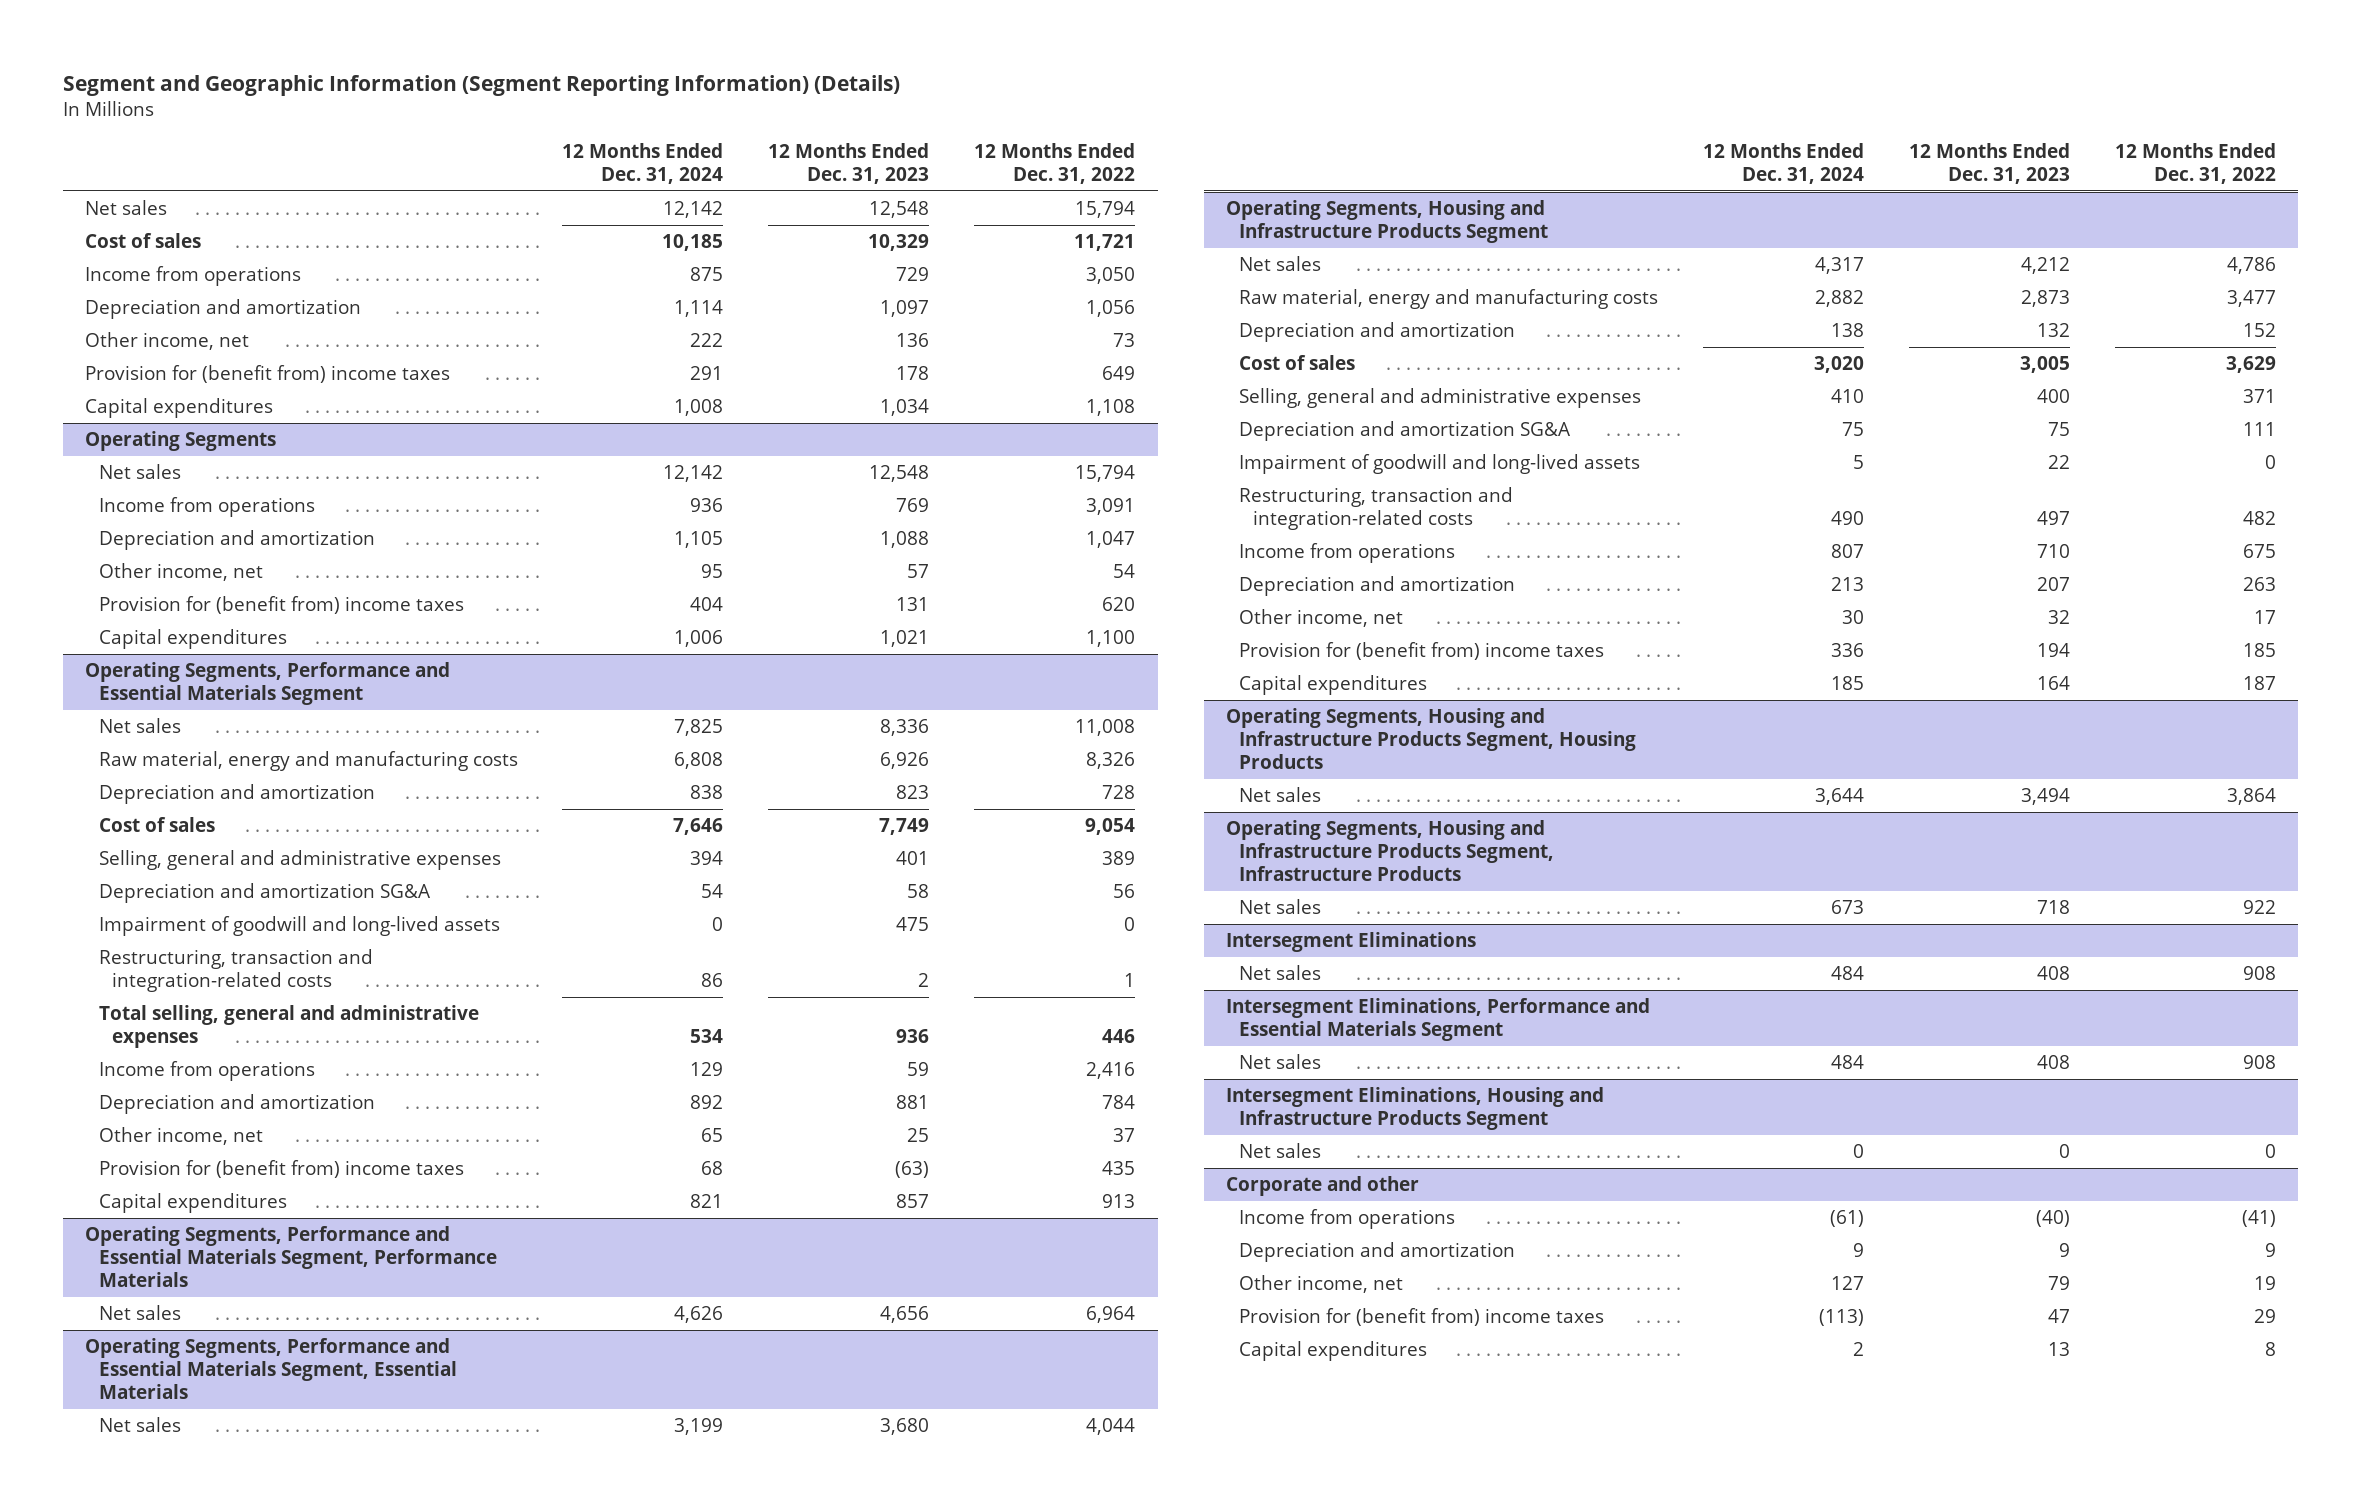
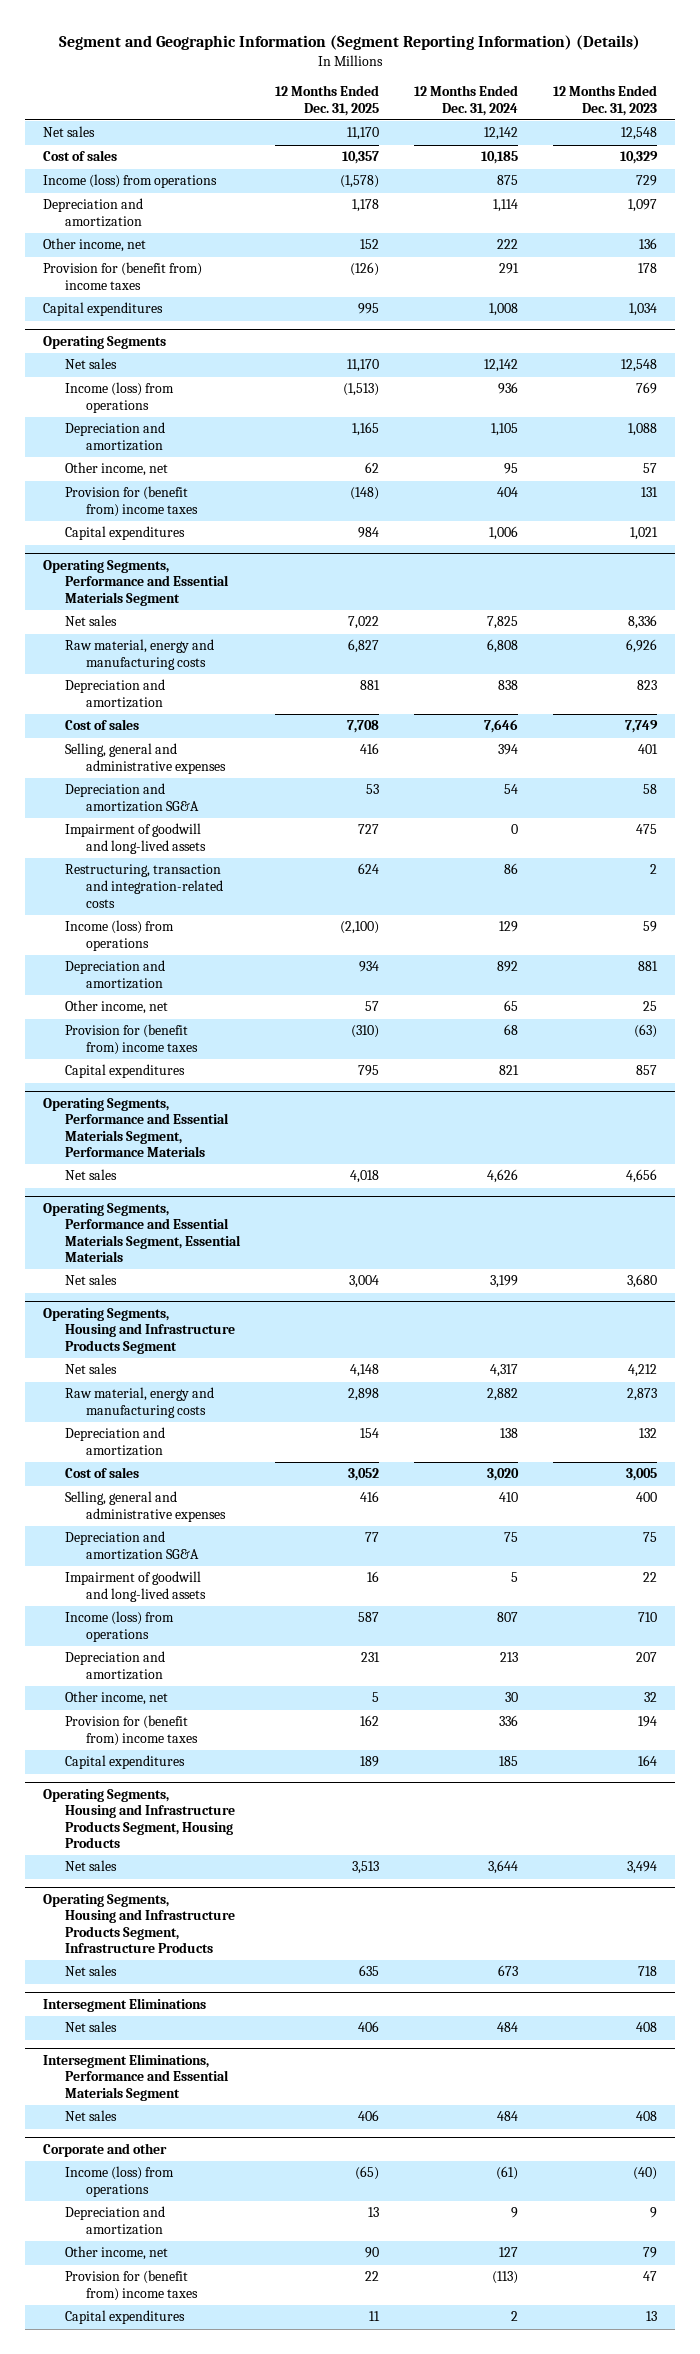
[974,142,1136,184] 12 Months Ended Dec. 31, 2022 -> none
none -> [274,85,379,116] 12 Months Ended Dec. 31, 2025
[85,266,302,287] Income from operations -> [43,174,218,189] Income (loss) from operations
[98,497,315,518] Income from operations -> [64,382,174,414] Income (loss) from operations
[98,1005,479,1049] Total selling, general and administrative expenses -> none
[98,1061,315,1082] Income from operations -> [64,920,174,952] Income (loss) from operations
[1239,487,1514,531] Restructuring, transaction and integration-related costs -> none
[1239,543,1456,564] Income from operations -> [64,1611,174,1643] Income (loss) from operations
[1226,1087,1605,1131] Intersegment Eliminations, Housing and Infrastructure Products Segment -> none
[1239,1143,1322,1159] Net sales -> none
[1239,1209,1456,1230] Income from operations -> [64,2166,174,2198] Income (loss) from operations

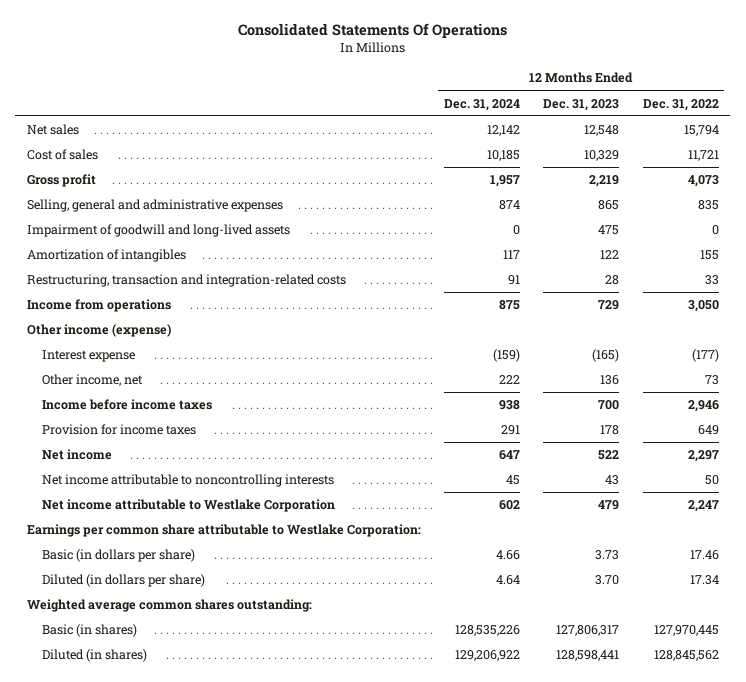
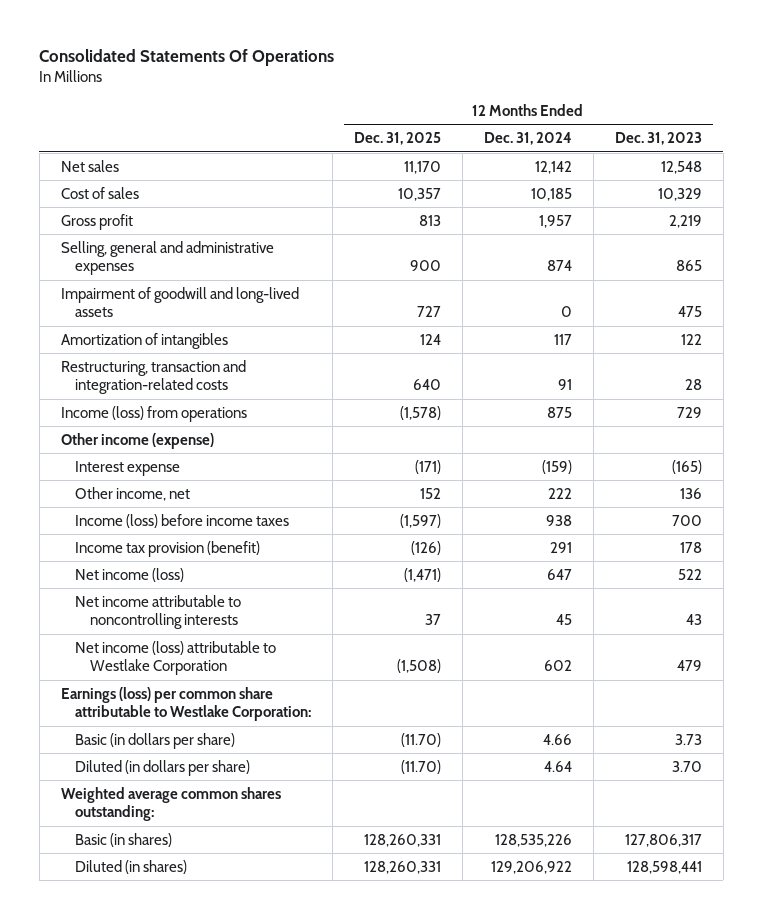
[642,98,719,111] Dec. 31, 2022 -> none
none -> [354,132,442,146] Dec. 31, 2025
[26,299,171,313] Income from operations -> [60,405,247,422] Income (loss) from operations
[42,399,213,411] Income before income taxes -> [75,513,290,528] Income (loss) before income taxes
[42,424,197,436] Provision for income taxes -> [75,540,261,557] Income tax provision (benefit)
[42,449,113,461] Net income -> [75,567,185,582] Net income (loss)
[42,499,336,513] Net income attributable to Westlake Corporation -> [75,640,277,676] Net income (loss) attributable to Westlake Corporation
[26,524,421,538] Earnings per common share attributable to Westlake Corporation: -> [60,686,312,722] Earnings (loss) per common share attributable to Westlake Corporation:

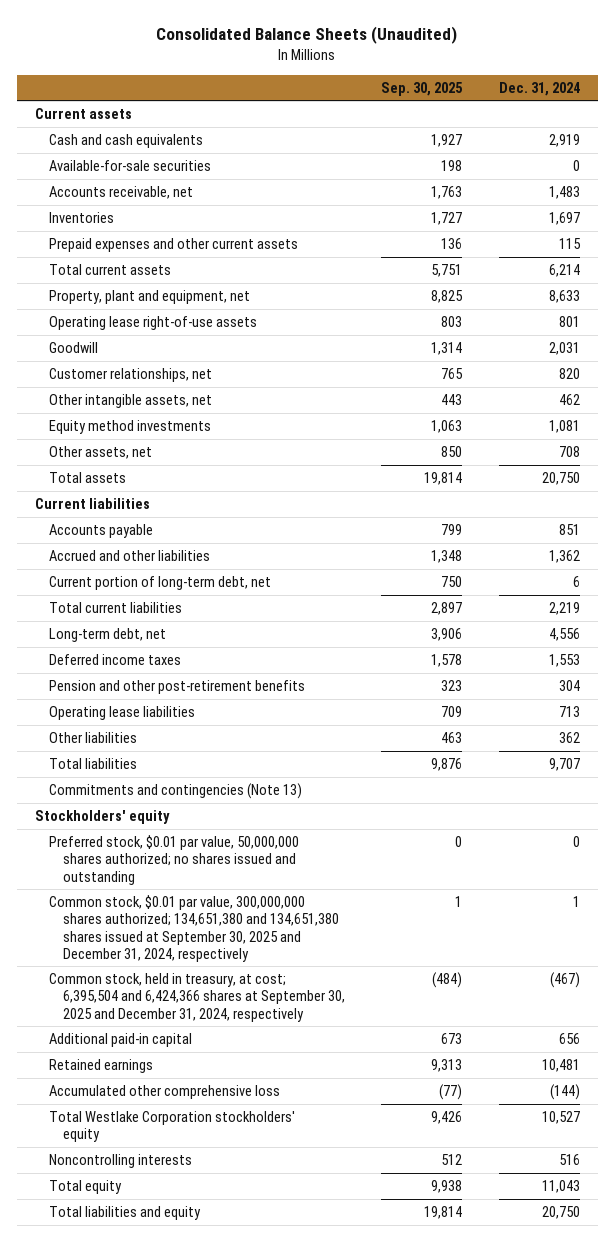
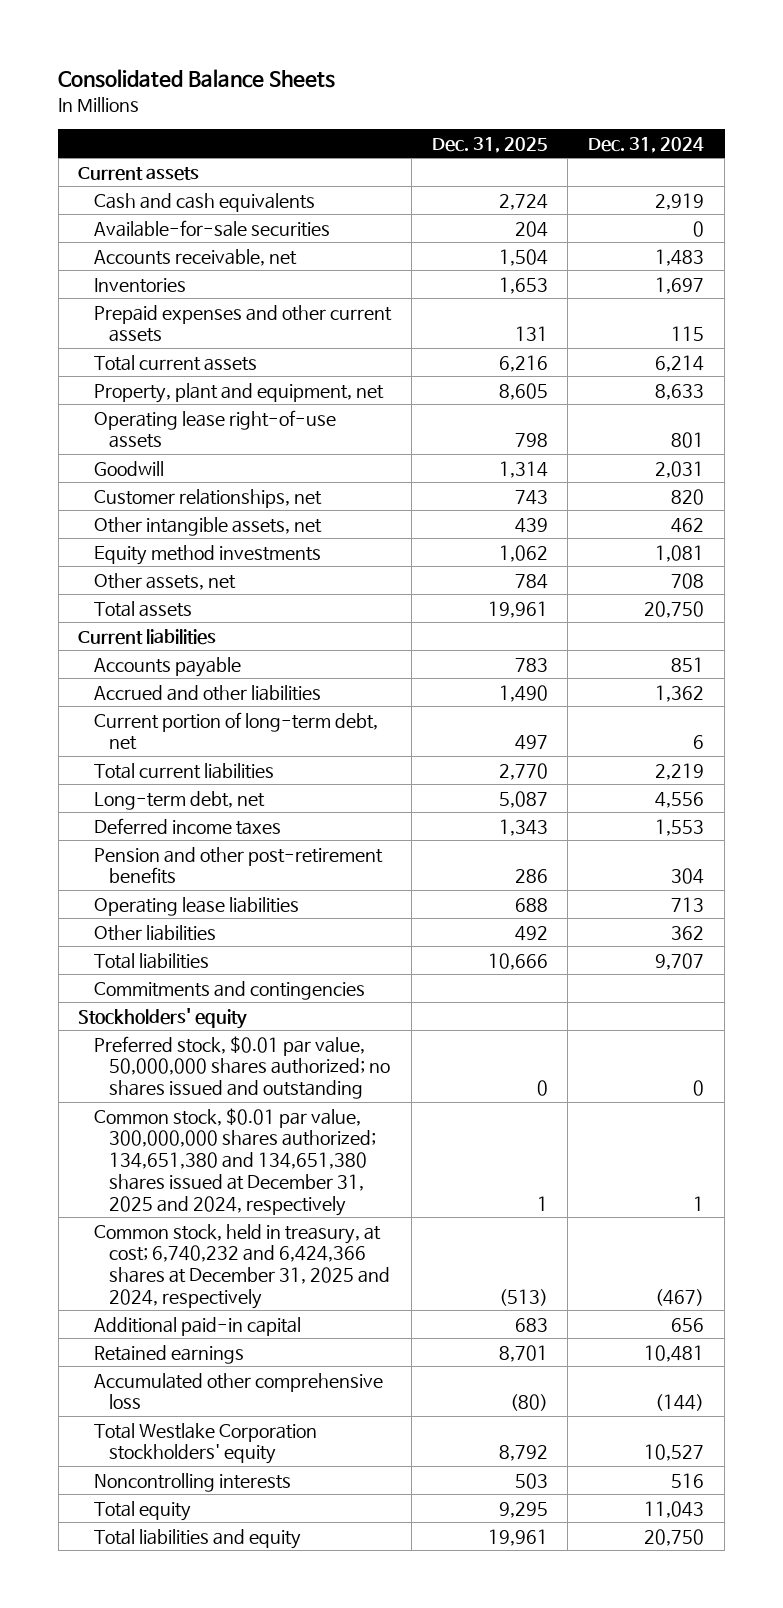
[156,25,458,44] Consolidated Balance Sheets (Unaudited) -> [58,69,336,89] Consolidated Balance Sheets
[381,81,464,96] Sep. 30, 2025 -> none
none -> [431,136,548,153] Dec. 31, 2025
[49,783,303,800] Commitments and contingencies (Note 13) -> [93,980,365,1000] Commitments and contingencies
[49,895,340,962] Common stock, $0.01 par value, 300,000,000 shares authorized; 134,651,380 and 134,651,380 shares issued at September 30, 2025 and December 31, 2024, respectively -> [93,1107,377,1216] Common stock, $0.01 par value, 300,000,000 shares authorized; 134,651,380 and 134,651,380 shares issued at December 31, 2025 and 2024, respectively
[49,973,346,1022] Common stock, held in treasury, at cost; 6,395,504 and 6,424,366 shares at September 30, 2025 and December 31, 2024, respectively -> [93,1223,391,1309] Common stock, held in treasury, at cost; 6,740,232 and 6,424,366 shares at December 31, 2025 and 2024, respectively

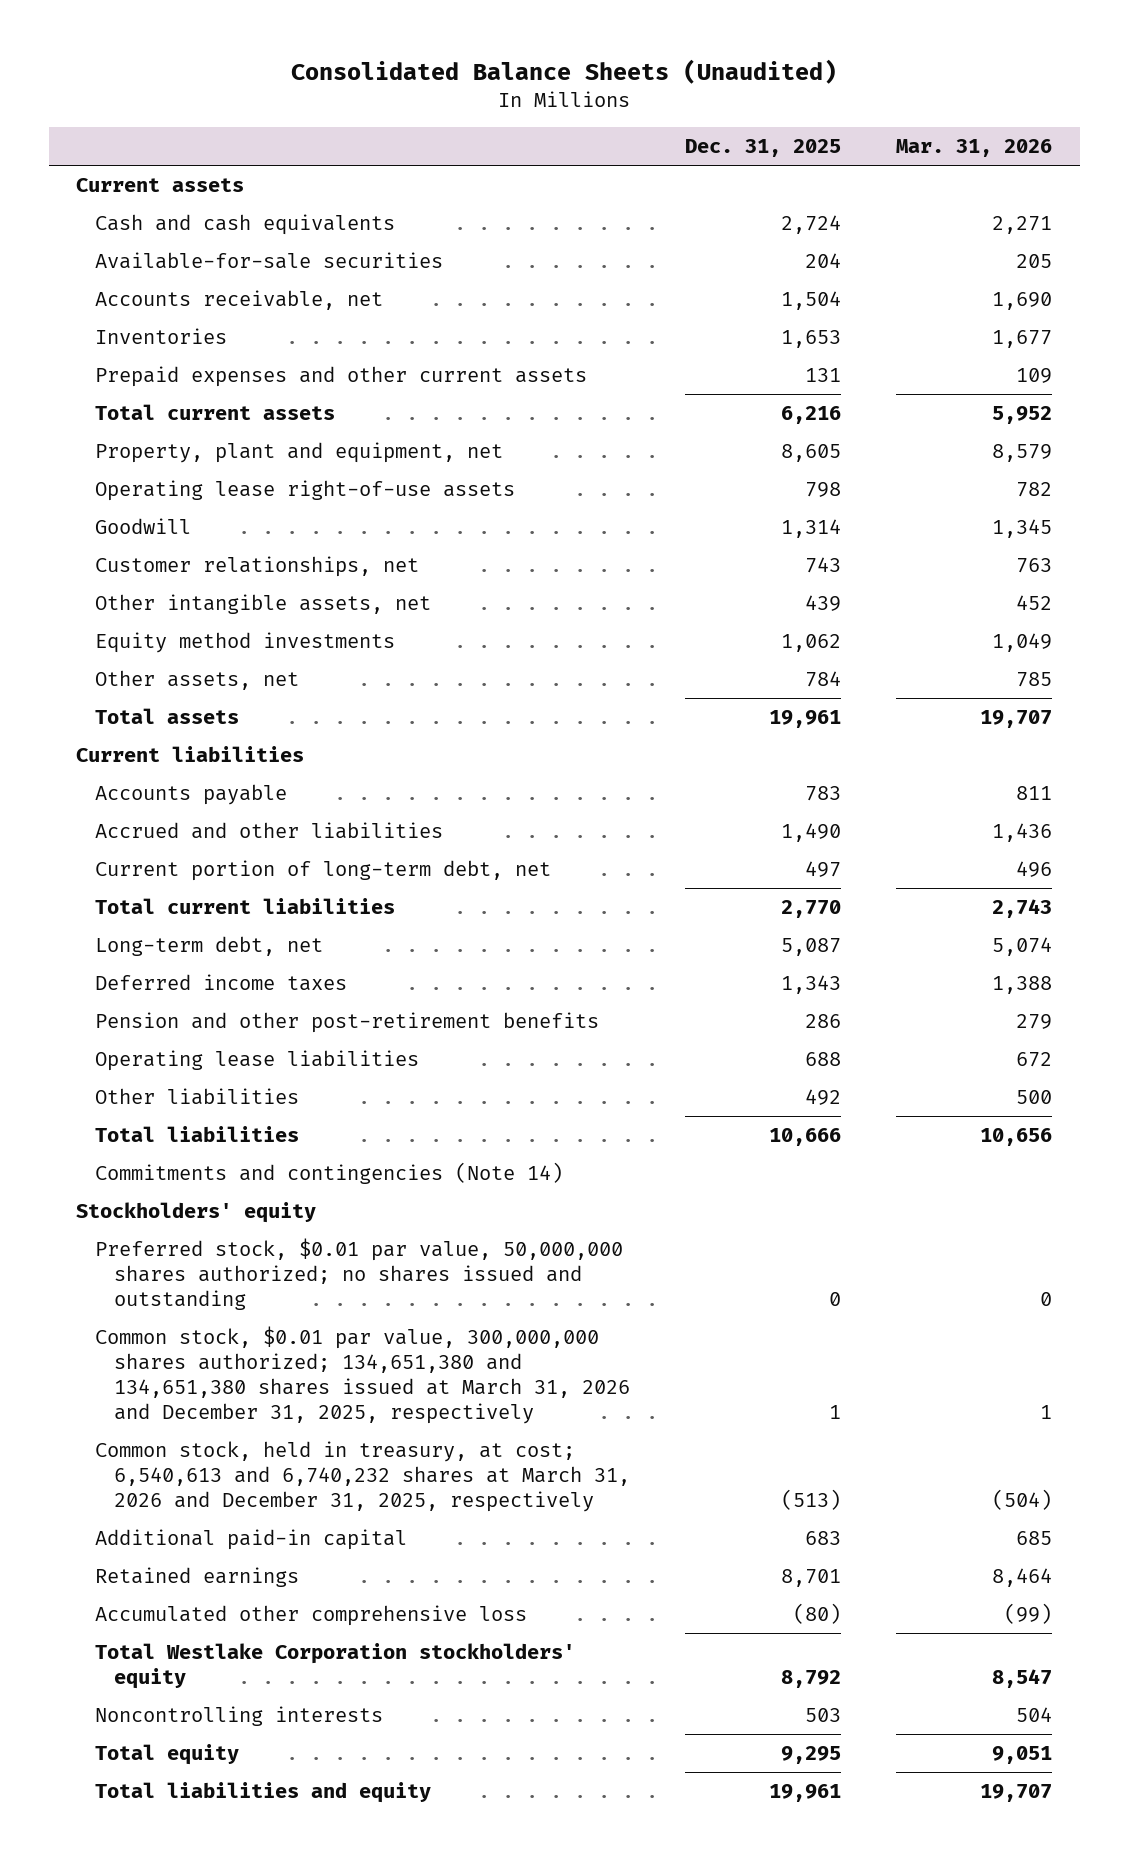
[58,69,336,89] Consolidated Balance Sheets -> [291,58,838,84] Consolidated Balance Sheets (Unaudited)
[588,136,705,153] Dec. 31, 2024 -> none
none -> [896,139,1053,158] Mar. 31, 2026
[93,980,365,1000] Commitments and contingencies -> [95,1162,564,1185] Commitments and contingencies (Note 14)
[93,1107,377,1216] Common stock, $0.01 par value, 300,000,000 shares authorized; 134,651,380 and 134,651,380 shares issued at December 31, 2025 and 2024, respectively -> [95,1326,630,1424] Common stock, $0.01 par value, 300,000,000 shares authorized; 134,651,380 and 134,651,380 shares issued at March 31, 2026 and December 31, 2025, respectively
[93,1223,391,1309] Common stock, held in treasury, at cost; 6,740,232 and 6,424,366 shares at December 31, 2025 and 2024, respectively -> [95,1441,630,1512] Common stock, held in treasury, at cost; 6,540,613 and 6,740,232 shares at March 31, 2026 and December 31, 2025, respectively

